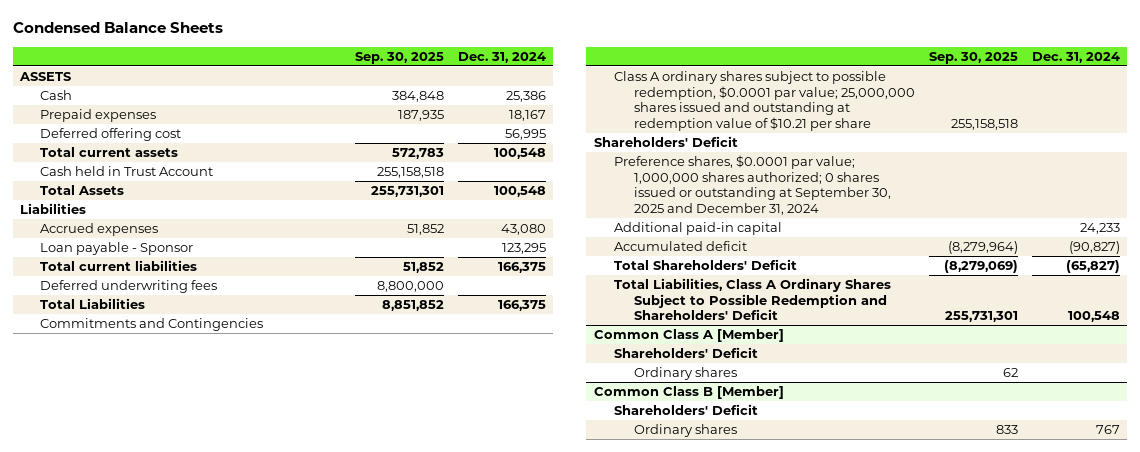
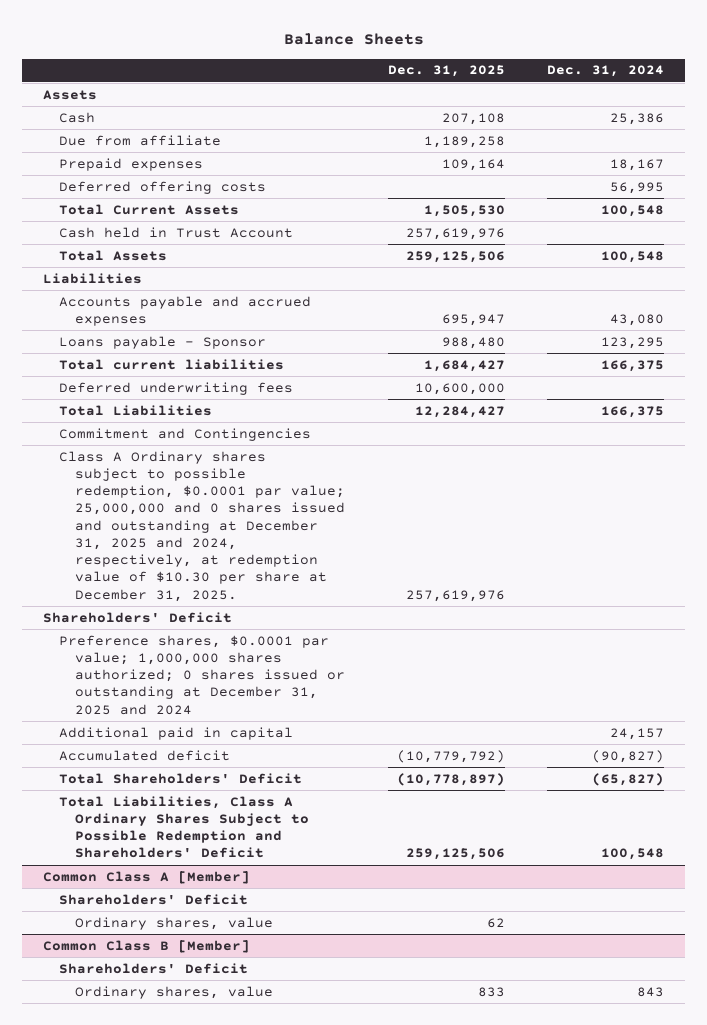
[12,22,223,34] Condensed Balance Sheets -> [283,33,424,46] Balance Sheets
[355,51,445,64] Sep. 30, 2025 -> none
none -> [387,65,505,78] Dec. 31, 2025
[18,72,71,82] ASSETS -> [43,89,98,100] Assets
none -> [59,134,222,146] Due from affiliate
[40,128,182,142] Deferred offering cost -> [59,180,267,194] Deferred offering costs
[40,147,179,158] Total current assets -> [59,203,240,215] Total Current Assets
[40,223,159,237] Accrued expenses -> [59,295,312,326] Accounts payable and accrued expenses
[40,242,194,256] Loan payable - Sponsor -> [59,335,267,349] Loans payable - Sponsor
[40,318,264,332] Commitments and Contingencies -> [59,427,312,441] Commitment and Contingencies
[613,71,915,131] Class A ordinary shares subject to possible redemption, $0.0001 par value; 25,000,000 shares issued and outstanding at redemption value of $10.21 per share -> [59,450,346,602] Class A Ordinary shares subject to possible redemption, $0.0001 par value; 25,000,000 and 0 shares issued and outstanding at December 31, 2025 and 2024, respectively, at redemption value of $10.30 per share at December 31, 2025.
[613,155,891,215] Preference shares, $0.0001 par value; 1,000,000 shares authorized; 0 shares issued or outstanding at September 30, 2025 and December 31, 2024 -> [59,634,346,715] Preference shares, $0.0001 par value; 1,000,000 shares authorized; 0 shares issued or outstanding at December 31, 2025 and 2024
[613,222,782,236] Additional paid-in capital -> [59,726,294,740] Additional paid in capital
[1079,223,1120,235] 24,233 -> [609,727,664,740] 24,157
[633,367,737,381] Ordinary shares -> [75,916,274,930] Ordinary shares, value
[633,424,737,438] Ordinary shares -> [75,985,274,999] Ordinary shares, value
[1095,425,1120,435] 767 -> [636,986,664,997] 843

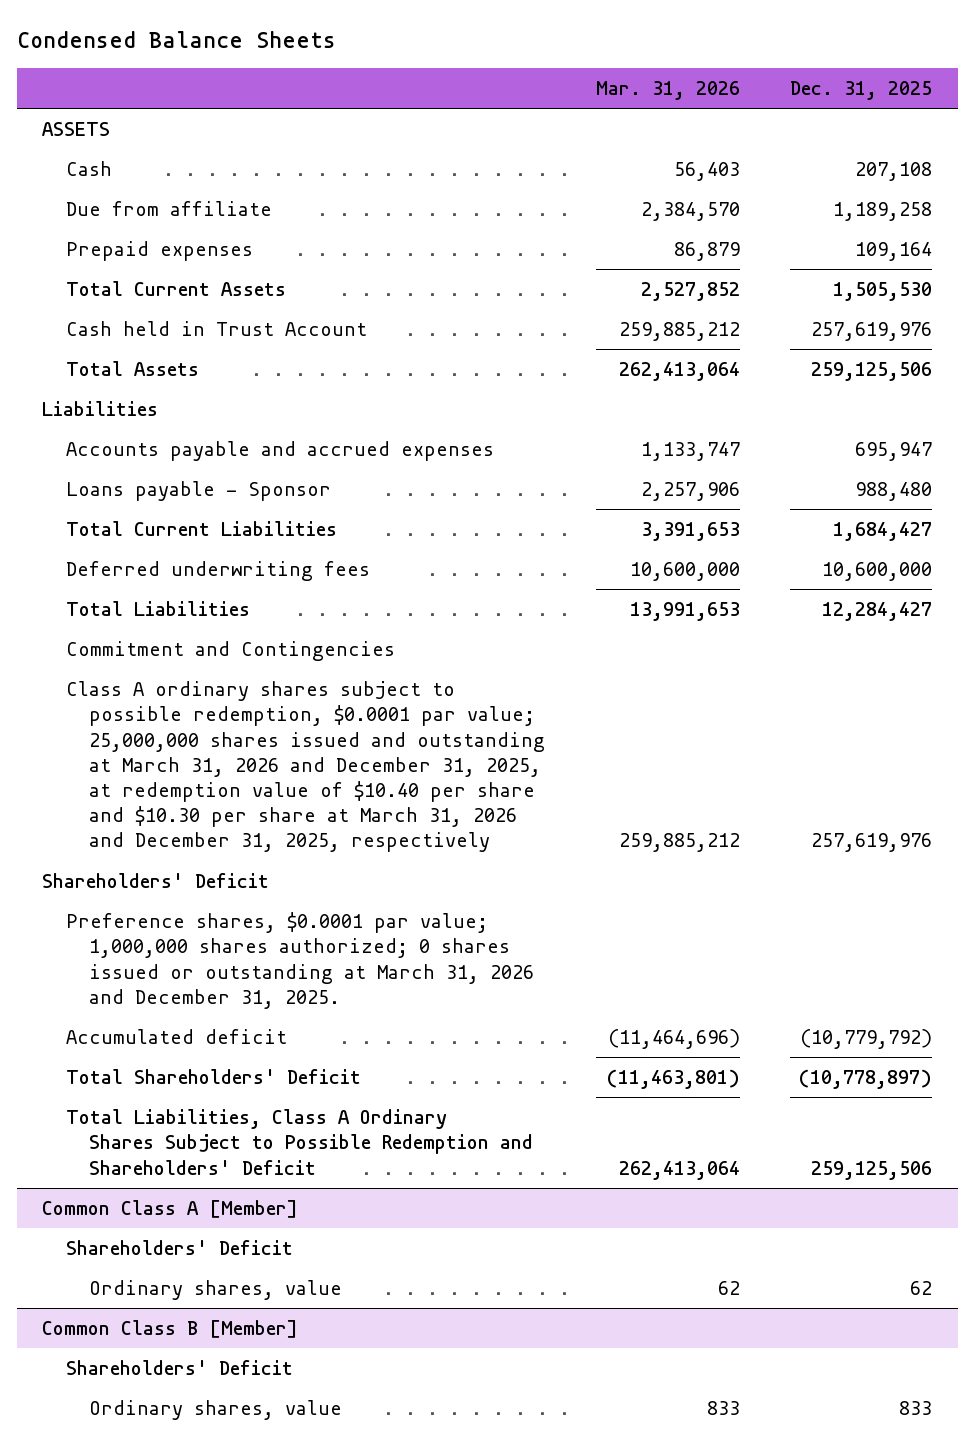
[283,33,424,46] Balance Sheets -> [17,31,337,49] Condensed Balance Sheets
[546,65,664,78] Dec. 31, 2024 -> none
none -> [595,81,740,101] Mar. 31, 2026
[43,89,98,100] Assets -> [42,122,111,137] ASSETS
[59,180,267,194] Deferred offering costs -> none
[59,358,285,370] Total current liabilities -> [65,521,337,537] Total Current Liabilities
[59,450,346,602] Class A Ordinary shares subject to possible redemption, $0.0001 par value; 25,000,000 and 0 shares issued and outstanding at December 31, 2025 and 2024, respectively, at redemption value of $10.30 per share at December 31, 2025. -> [65,681,546,853] Class A ordinary shares subject to possible redemption, $0.0001 par value; 25,000,000 shares issued and outstanding at March 31, 2026 and December 31, 2025, at redemption value of $10.40 per share and $10.30 per share at March 31, 2026 and December 31, 2025, respectively
[59,726,294,740] Additional paid in capital -> none
[59,634,346,715] Preference shares, $0.0001 par value; 1,000,000 shares authorized; 0 shares issued or outstanding at December 31, 2025 and 2024 -> [65,912,535,1009] Preference shares, $0.0001 par value; 1,000,000 shares authorized; 0 shares issued or outstanding at March 31, 2026 and December 31, 2025.

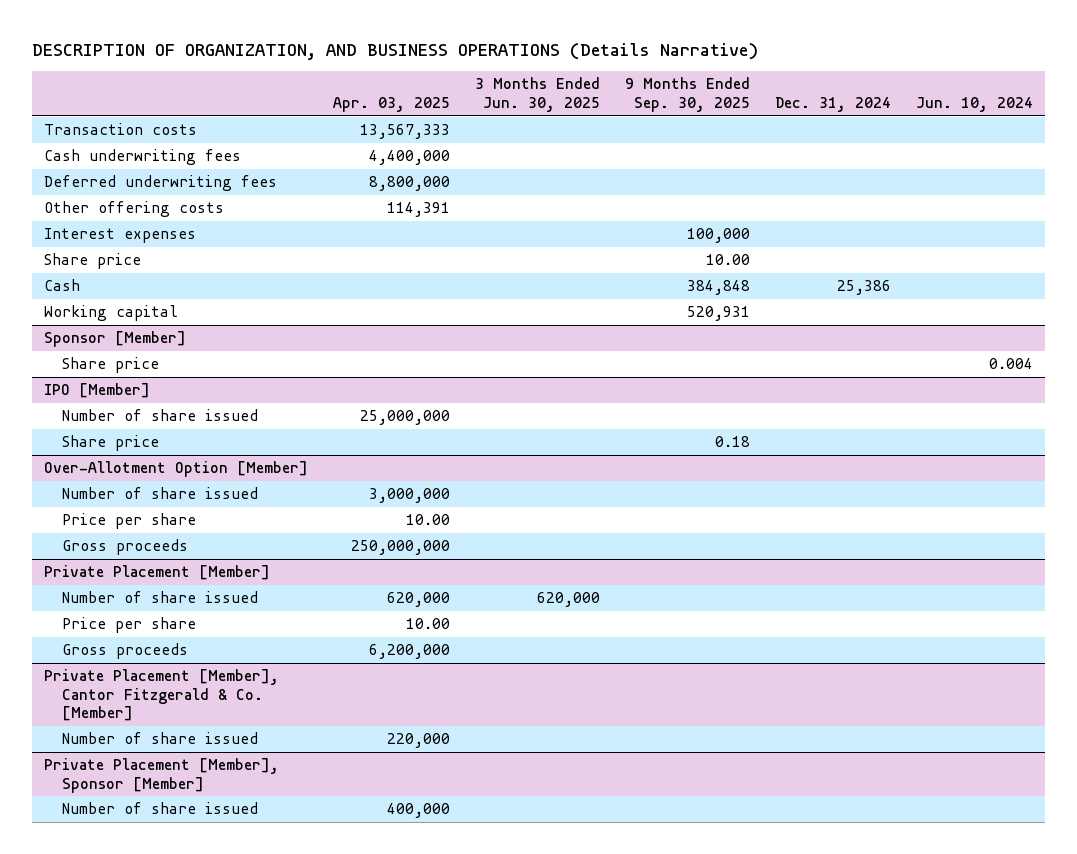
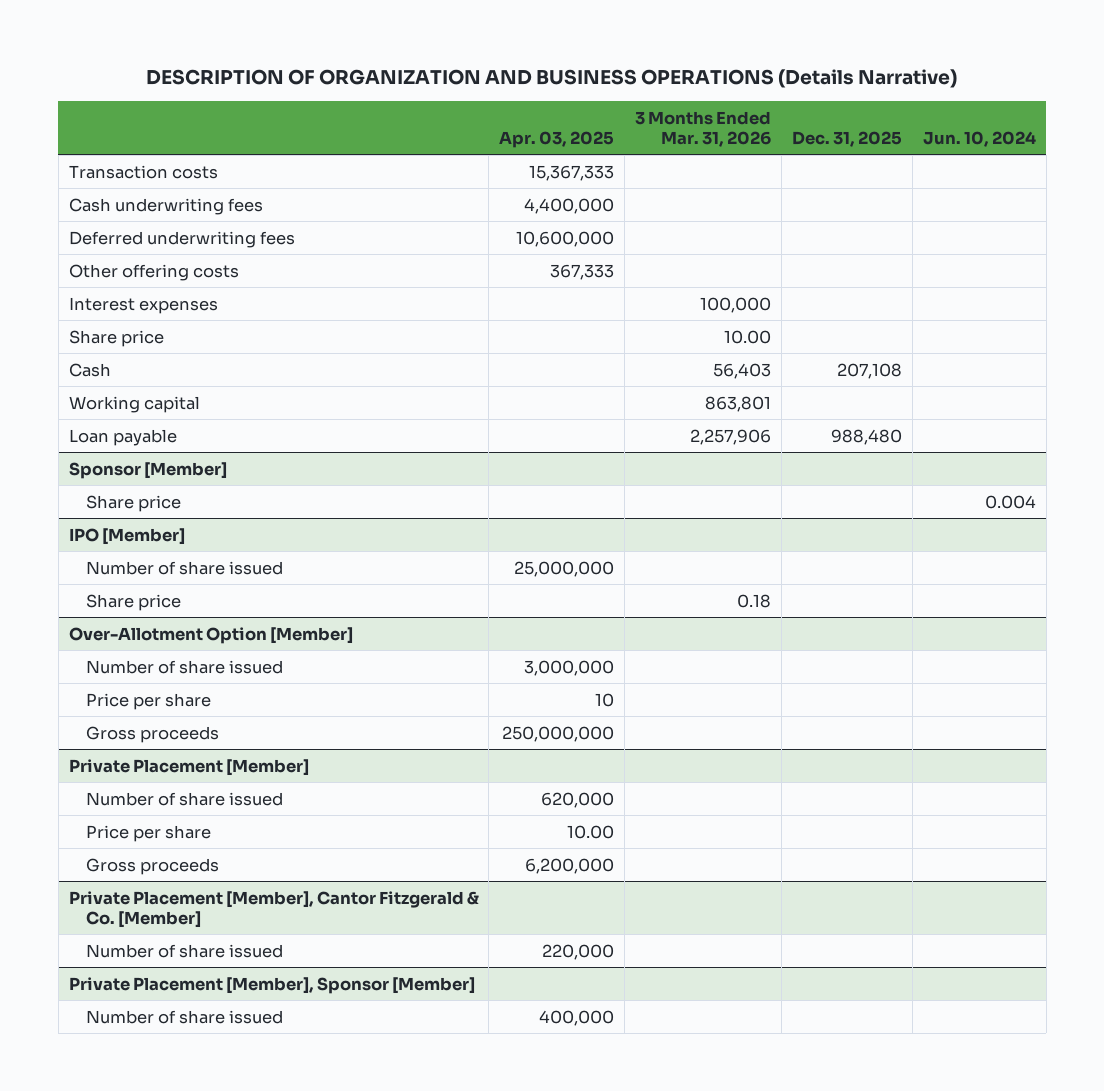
[31,42,758,60] DESCRIPTION OF ORGANIZATION, AND BUSINESS OPERATIONS (Details Narrative) -> [146,69,958,89] DESCRIPTION OF ORGANIZATION AND BUSINESS OPERATIONS (Details Narrative)
[475,77,601,113] 3 Months Ended Jun. 30, 2025 -> none
[625,77,751,113] 9 Months Ended Sep. 30, 2025 -> none
[774,97,891,113] Dec. 31, 2024 -> none
none -> [635,110,772,147] 3 Months Ended Mar. 31, 2026
none -> [791,130,902,147] Dec. 31, 2025
[360,124,451,140] 13,567,333 -> [529,164,615,181] 15,367,333
[369,176,451,192] 8,800,000 -> [516,230,615,247] 10,600,000
[387,202,451,218] 114,391 -> [550,263,615,280] 367,333
none -> [68,428,177,446] Loan payable
[406,514,451,526] 10.00 -> [595,692,615,707] 10

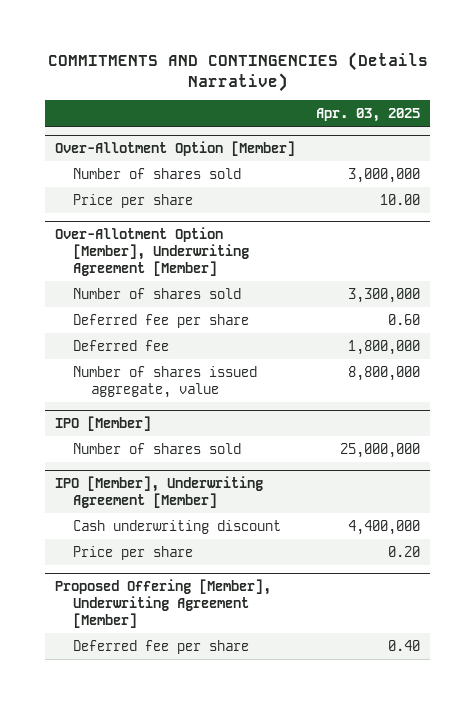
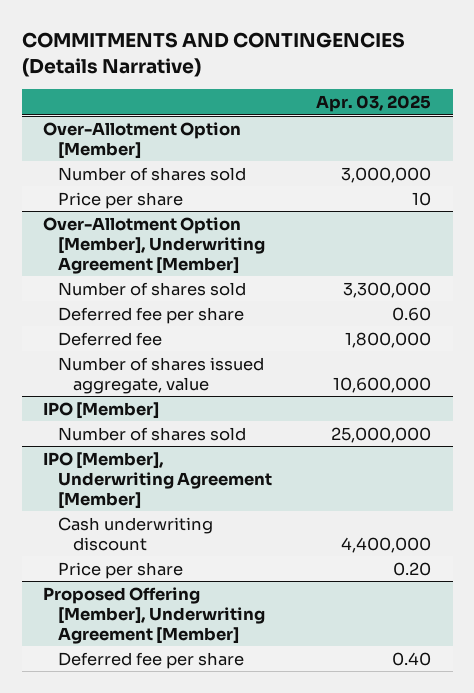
[380,193,421,205] 10.00 -> [411,191,431,206] 10
[348,365,421,381] 8,800,000 -> [332,376,431,393] 10,600,000

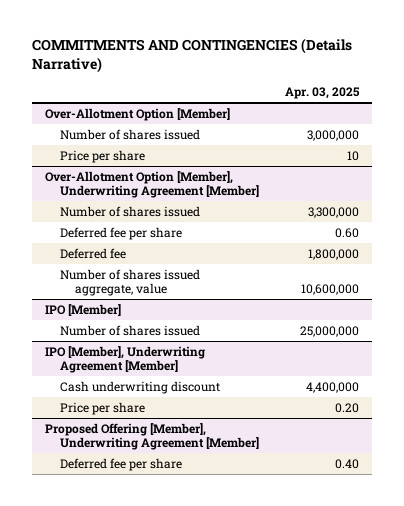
[58,166,247,181] Number of shares sold -> [60,128,201,140] Number of shares issued
[58,281,247,296] Number of shares sold -> [60,205,201,217] Number of shares issued
[58,426,247,441] Number of shares sold -> [60,324,201,336] Number of shares issued

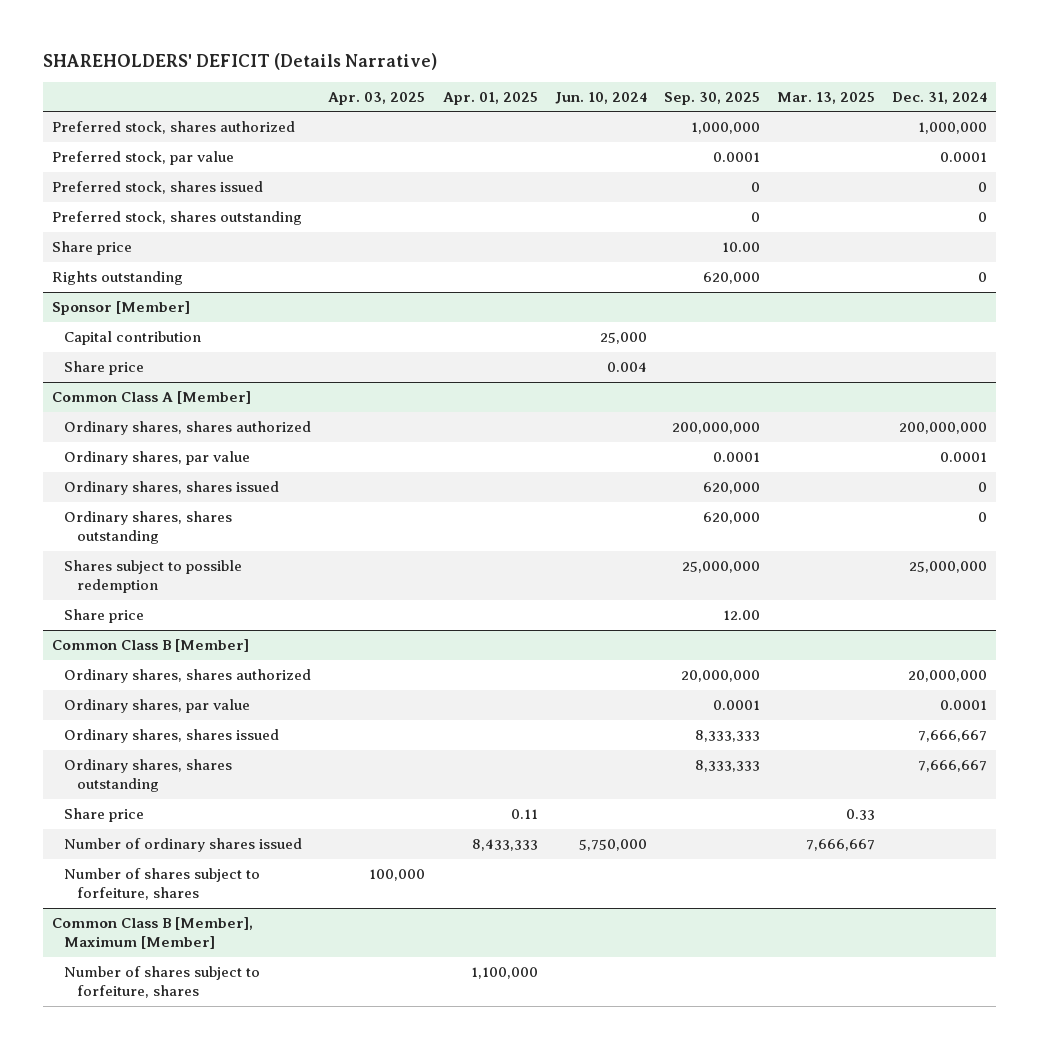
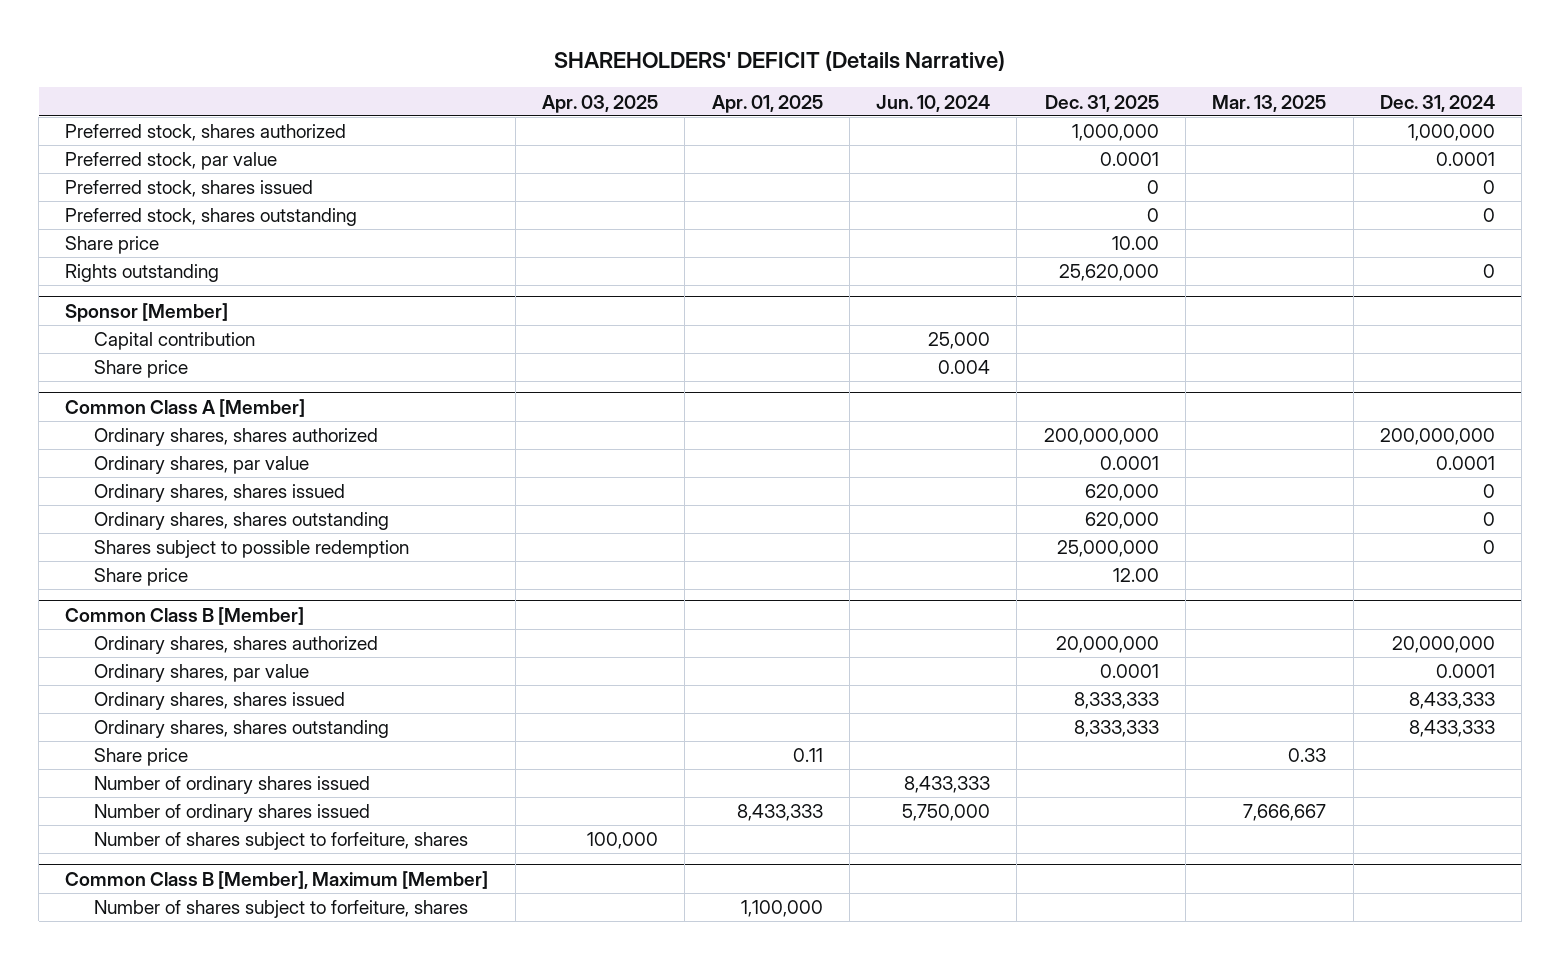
[663,91,760,105] Sep. 30, 2025 -> none
none -> [1044,94,1159,112] Dec. 31, 2025
[909,560,988,573] 25,000,000 -> [1482,540,1495,555] 0
[918,729,988,742] 7,666,667 -> [1408,692,1495,710] 8,433,333
[918,759,988,772] 7,666,667 -> [1408,720,1495,738] 8,433,333
none -> [94,776,371,795] Number of ordinary shares issued

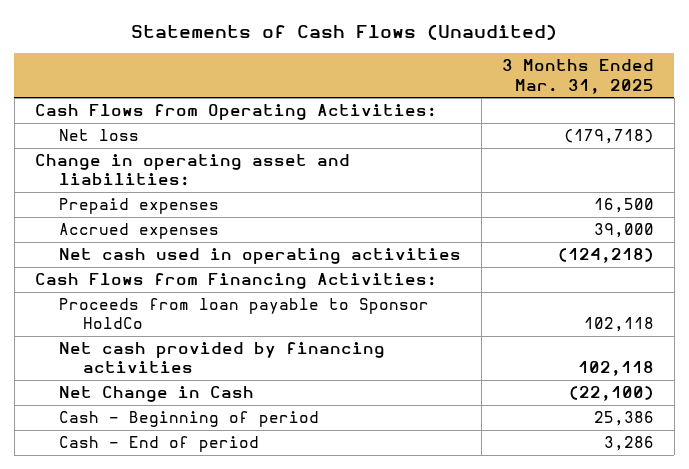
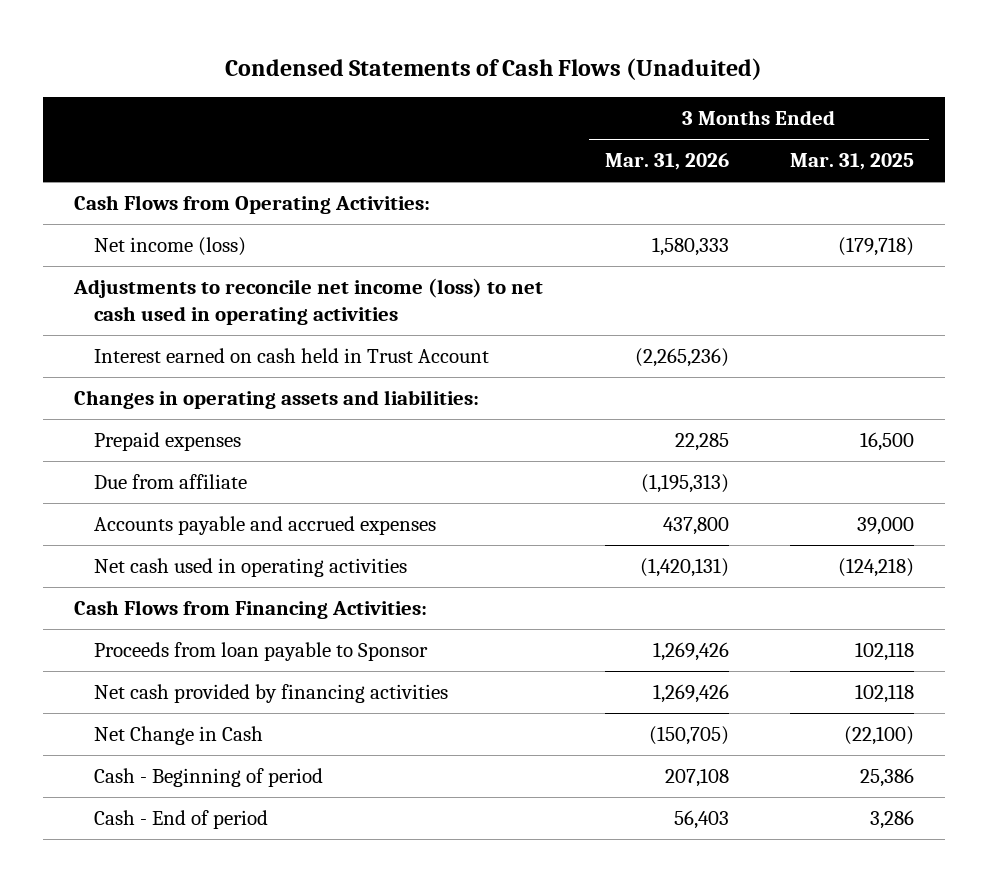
[131,23,558,40] Statements of Cash Flows (Unaudited) -> [225,57,763,80] Condensed Statements of Cash Flows (Unaduited)
none -> [604,153,729,171] Mar. 31, 2026
[58,129,139,142] Net loss -> [93,237,246,257] Net income (loss)
none -> [73,278,544,326] Adjustments to reconcile net income (loss) to net cash used in operating activities
none -> [93,348,489,364] Interest earned on cash held in Trust Account
[34,154,350,187] Change in operating asset and liabilities: -> [74,390,480,410] Changes in operating assets and liabilities:
[58,223,219,240] Accrued expenses -> none
none -> [93,474,247,490] Due from affiliate
none -> [93,516,436,536] Accounts payable and accrued expenses
[58,298,429,330] Proceeds from loan payable to Sponsor HoldCo -> [93,642,428,662] Proceeds from loan payable to Sponsor

